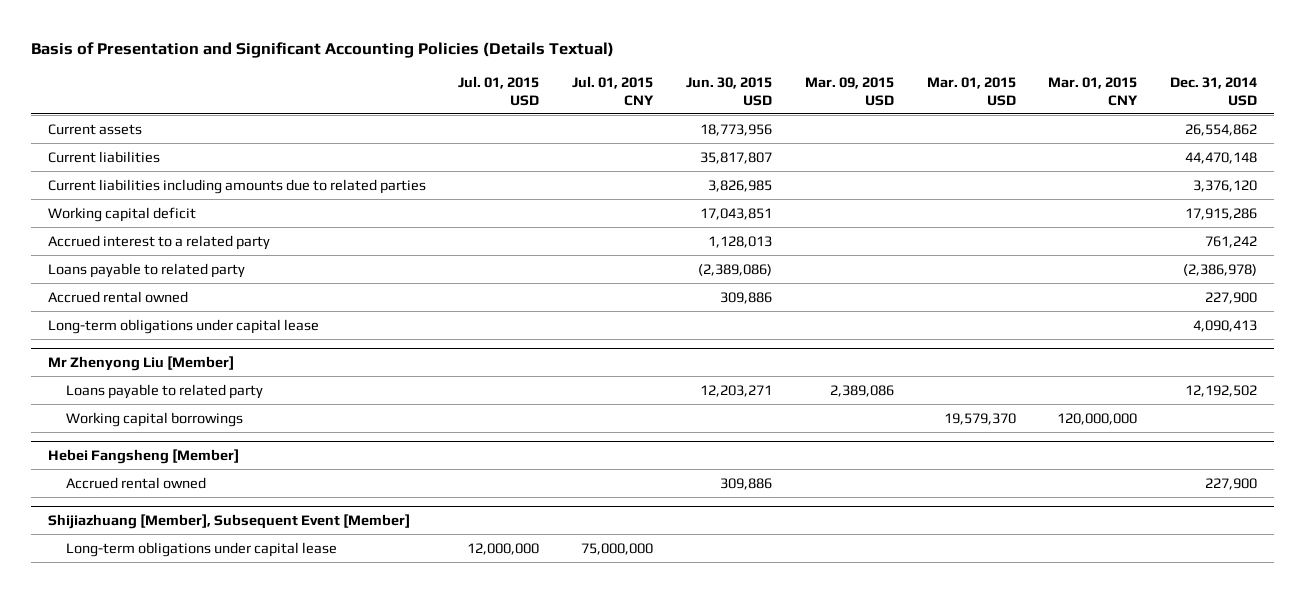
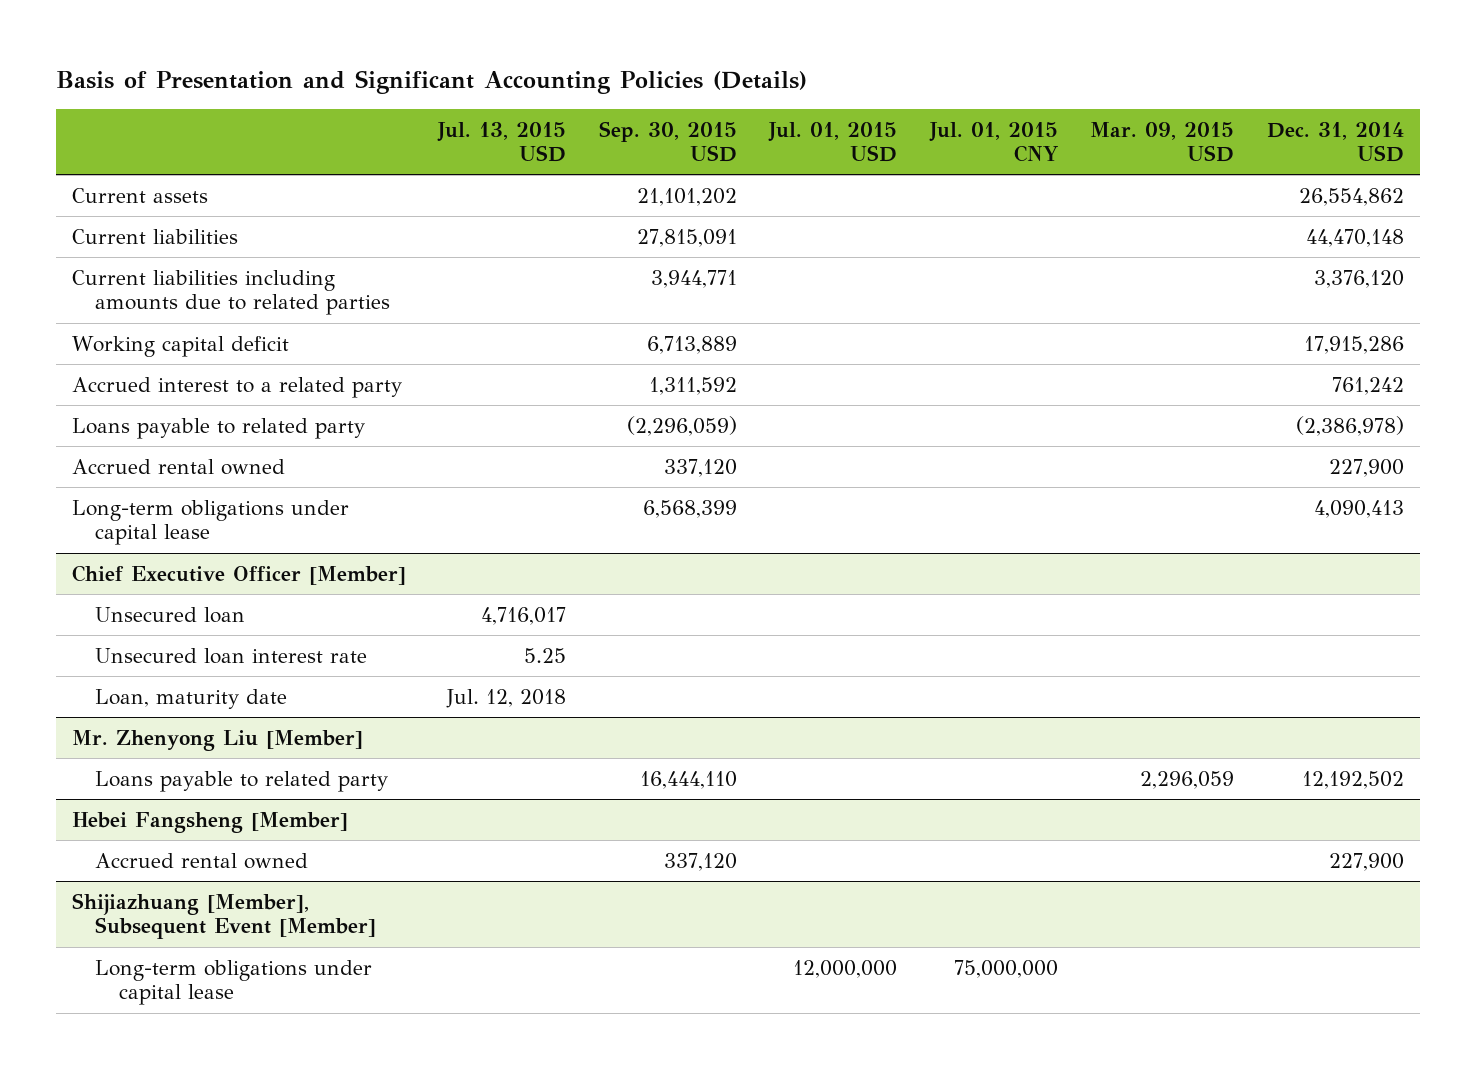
[31,41,615,58] Basis of Presentation and Significant Accounting Policies (Details Textual) -> [55,70,807,95] Basis of Presentation and Significant Accounting Policies (Details)
[686,76,773,106] Jun. 30, 2015 USD -> none
[926,76,1016,106] Mar. 01, 2015 USD -> none
[1048,76,1139,106] Mar. 01, 2015 CNY -> none
none -> [437,121,567,163] Jul. 13, 2015 USD
none -> [598,120,737,163] Sep. 30, 2015 USD
[66,411,244,427] Working capital borrowings -> none
none -> [71,564,406,585] Chief Executive Officer [Member]
none -> [95,606,246,623] Unsecured loan
none -> [95,647,368,664] Unsecured loan interest rate
none -> [95,688,288,709] Loan, maturity date
[47,355,234,371] Mr Zhenyong Liu [Member] -> [71,729,363,751] Mr. Zhenyong Liu [Member]
[829,384,894,397] 2,389,086 -> [1140,770,1235,789] 2,296,059

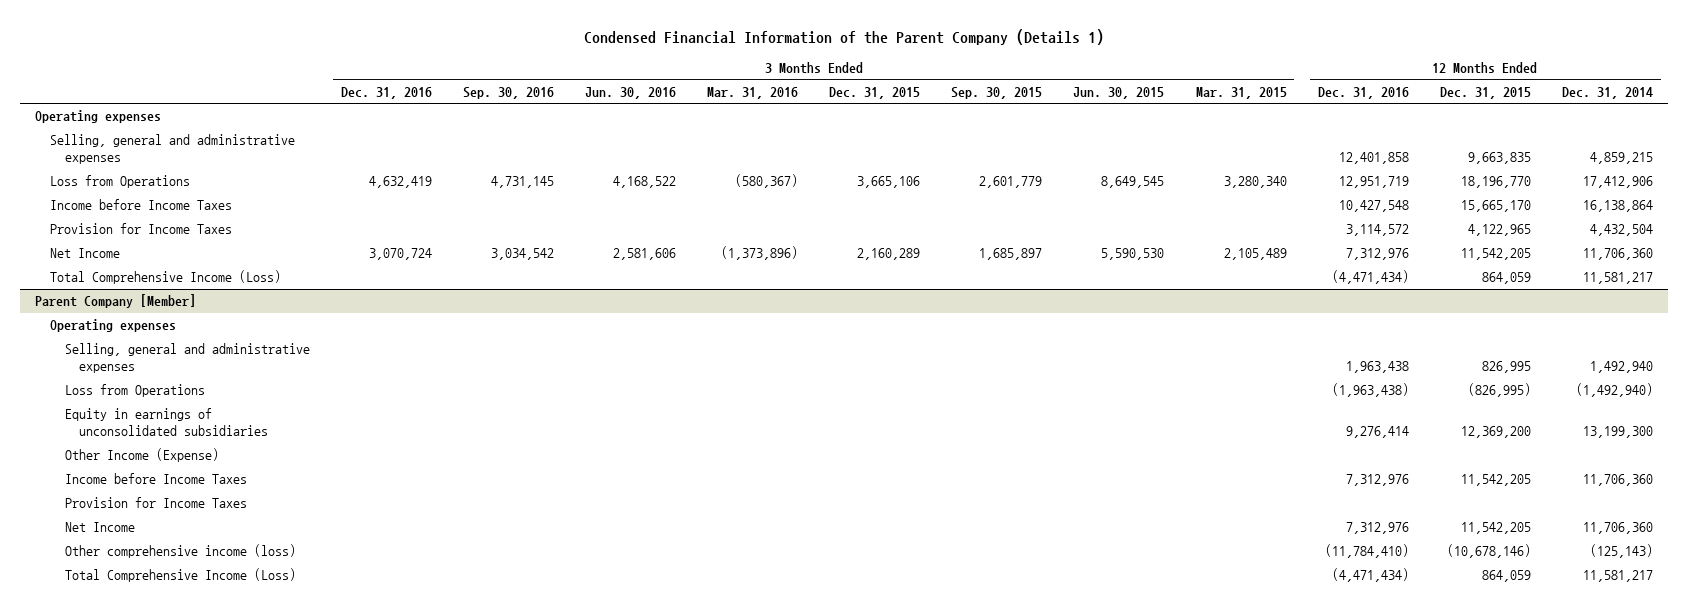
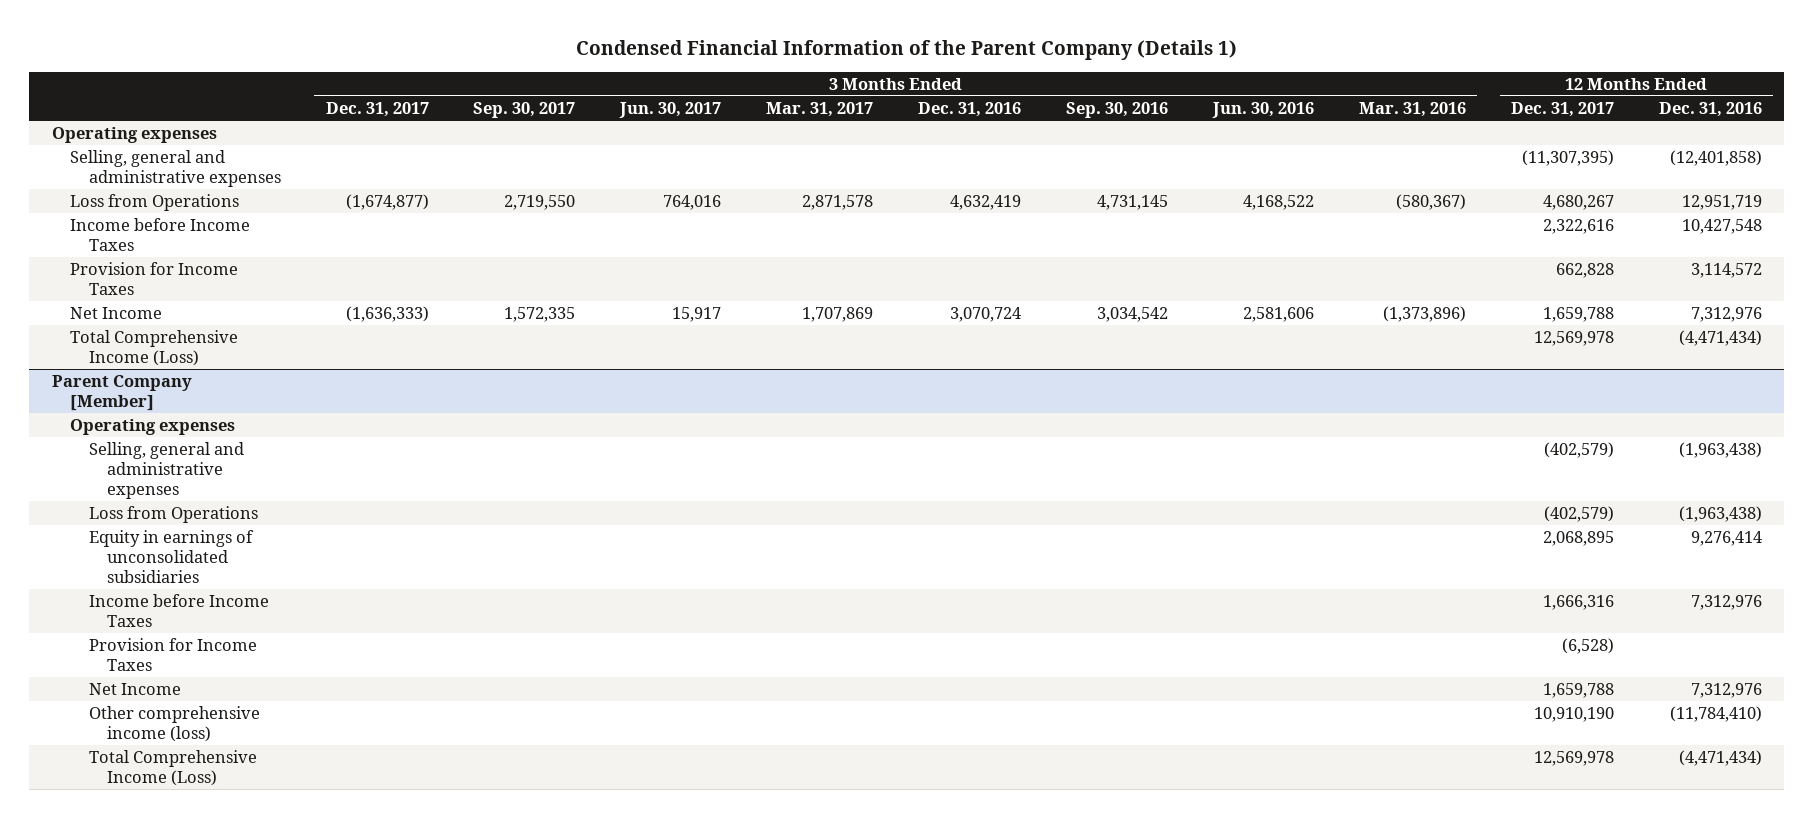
[829,87,921,100] Dec. 31, 2015 -> none
[951,87,1043,100] Sep. 30, 2015 -> none
[1073,87,1165,100] Jun. 30, 2015 -> none
[1195,87,1287,100] Mar. 31, 2015 -> none
[1439,87,1531,100] Dec. 31, 2015 -> none
[1561,87,1653,100] Dec. 31, 2014 -> none
none -> [325,102,429,118] Dec. 31, 2017
none -> [473,102,576,119] Sep. 30, 2017
none -> [619,102,722,119] Jun. 30, 2017
none -> [766,102,874,118] Mar. 31, 2017
none -> [1510,102,1614,118] Dec. 31, 2017
[1338,152,1409,165] 12,401,858 -> [1669,150,1762,167] (12,401,858)
[1345,361,1409,374] 1,963,438 -> [1678,442,1762,459] (1,963,438)
[64,448,219,463] Other Income (Expense) -> none

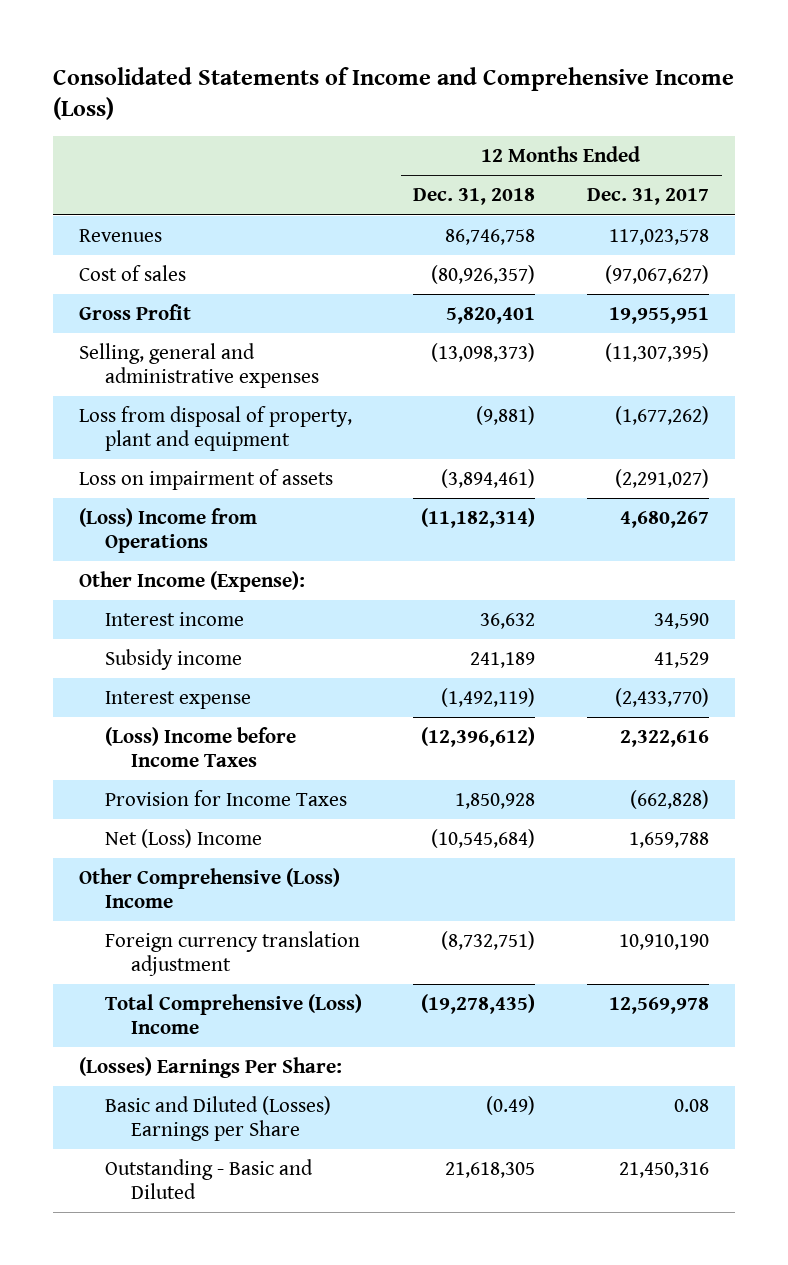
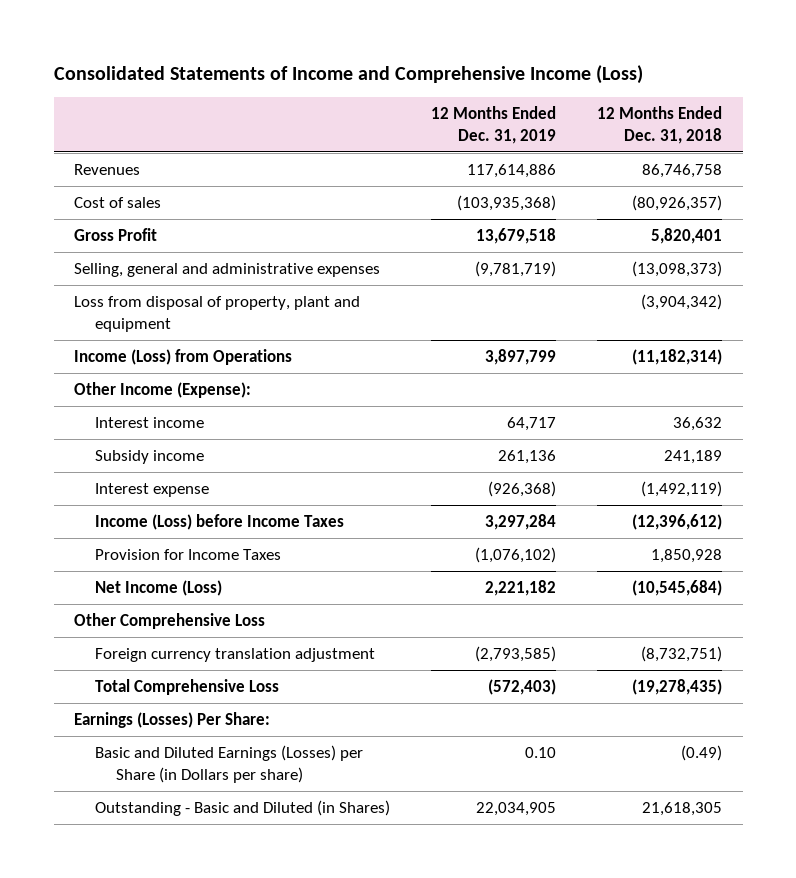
[586,188,709,206] Dec. 31, 2017 -> none
none -> [431,105,557,144] 12 Months Ended Dec. 31, 2019
[78,468,333,490] Loss on impairment of assets -> none
[476,405,536,425] (9,881) -> [641,293,723,310] (3,904,342)
[78,507,257,553] (Loss) Income from Operations -> [74,348,293,365] Income (Loss) from Operations
[104,726,296,767] (Loss) Income before Income Taxes -> [95,513,345,530] Income (Loss) before Income Taxes
[104,828,262,848] Net (Loss) Income -> [95,579,223,596] Net Income (Loss)
[78,867,340,908] Other Comprehensive (Loss) Income -> [74,612,266,629] Other Comprehensive Loss
[104,993,362,1034] Total Comprehensive (Loss) Income -> [95,678,280,695] Total Comprehensive Loss
[78,1056,342,1078] (Losses) Earnings Per Share: -> [74,711,271,728] Earnings (Losses) Per Share:
[104,1095,331,1141] Basic and Diluted (Losses) Earnings per Share -> [95,744,364,783] Basic and Diluted Earnings (Losses) per Share (in Dollars per share)
[104,1158,313,1199] Outstanding - Basic and Diluted -> [95,799,391,816] Outstanding - Basic and Diluted (in Shares)

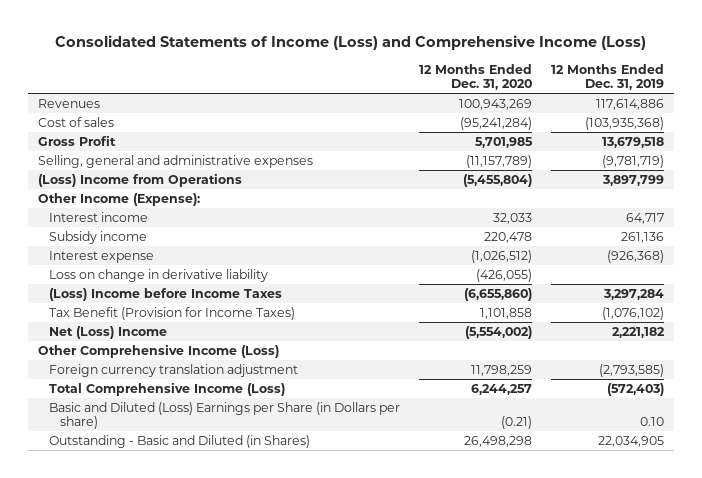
[53,64,643,84] Consolidated Statements of Income and Comprehensive Income (Loss) -> [55,35,647,51] Consolidated Statements of Income (Loss) and Comprehensive Income (Loss)
[597,105,723,144] 12 Months Ended Dec. 31, 2018 -> none
none -> [419,63,533,91] 12 Months Ended Dec. 31, 2020
[74,295,361,332] Loss from disposal of property, plant and equipment -> none
[74,348,293,365] Income (Loss) from Operations -> [37,172,242,187] (Loss) Income from Operations
none -> [48,268,268,282] Loss on change in derivative liability
[95,513,345,530] Income (Loss) before Income Taxes -> [48,287,282,301] (Loss) Income before Income Taxes
[95,548,282,560] Provision for Income Taxes -> [48,306,295,320] Tax Benefit (Provision for Income Taxes)
[95,579,223,596] Net Income (Loss) -> [48,325,167,339] Net (Loss) Income
[74,612,266,629] Other Comprehensive Loss -> [37,343,279,358] Other Comprehensive Income (Loss)
[74,711,271,728] Earnings (Losses) Per Share: -> none
[95,678,280,695] Total Comprehensive Loss -> [48,381,285,396] Total Comprehensive Income (Loss)
[95,744,364,783] Basic and Diluted Earnings (Losses) per Share (in Dollars per share) -> [48,401,400,430] Basic and Diluted (Loss) Earnings per Share (in Dollars per share)

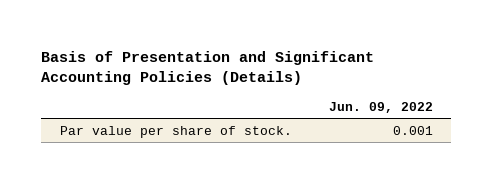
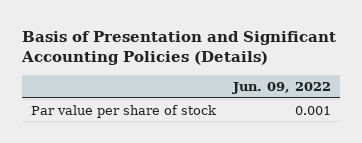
[59,125,292,138] Par value per share of stock. -> [30,104,216,118] Par value per share of stock

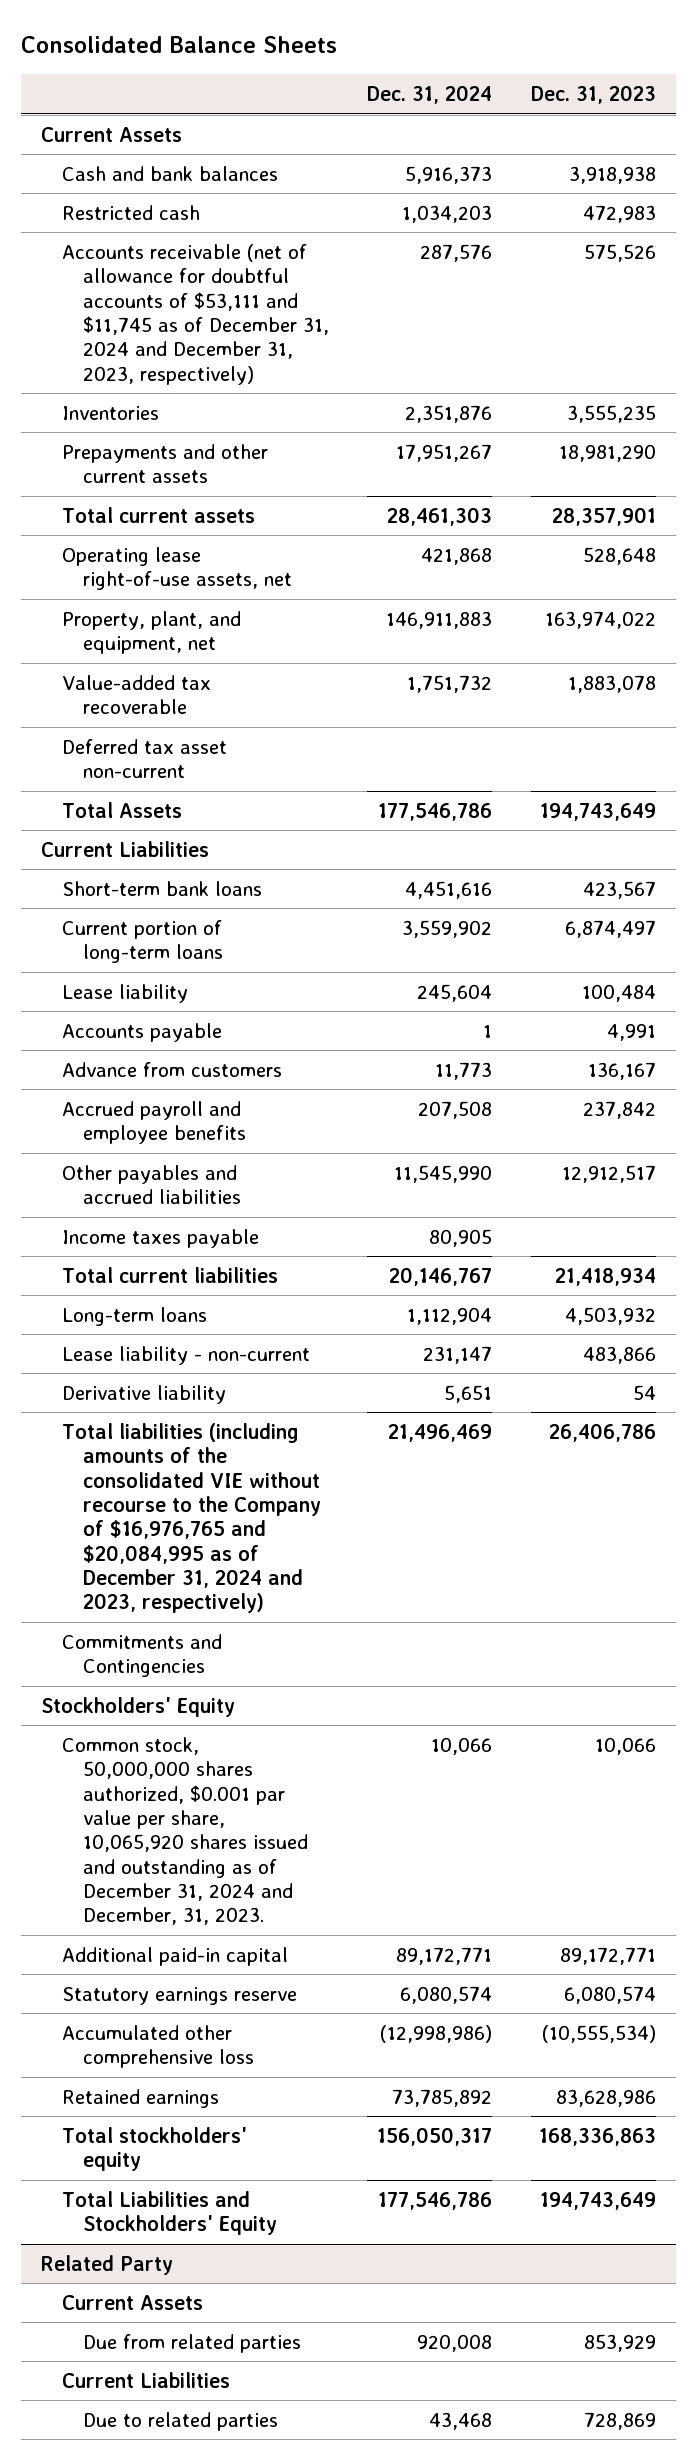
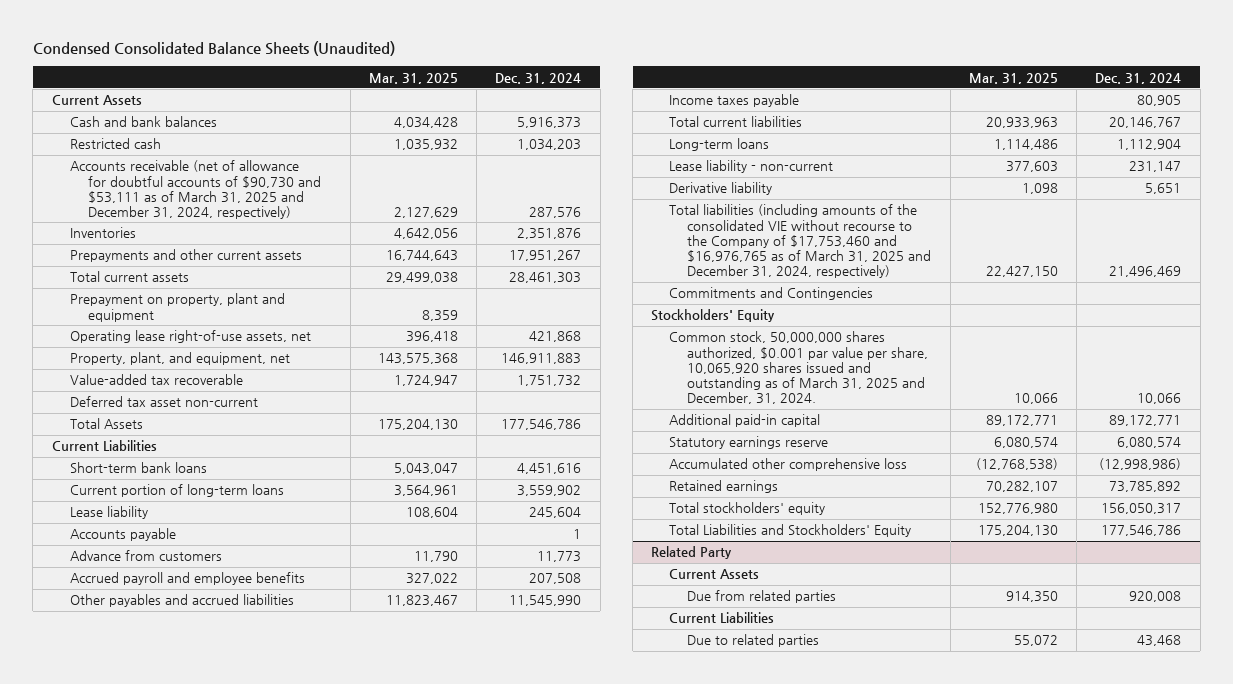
[21,36,338,54] Consolidated Balance Sheets -> [32,41,395,57] Condensed Consolidated Balance Sheets (Unaudited)
[531,84,657,104] Dec. 31, 2023 -> none
none -> [369,72,459,84] Mar. 31, 2025
[61,243,329,385] Accounts receivable (net of allowance for doubtful accounts of $53,111 and $11,745 as of December 31, 2024 and December 31, 2023, respectively) -> [69,160,321,220] Accounts receivable (net of allowance for doubtful accounts of $90,730 and $53,111 as of March 31, 2025 and December 31, 2024, respectively)
none -> [69,293,285,322] Prepayment on property, plant and equipment
[61,1422,321,1614] Total liabilities (including amounts of the consolidated VIE without recourse to the Company of $16,976,765 and $20,084,995 as of December 31, 2024 and 2023, respectively) -> [669,204,932,279] Total liabilities (including amounts of the consolidated VIE without recourse to the Company of $17,753,460 and $16,976,765 as of March 31, 2025 and December 31, 2024, respectively)
[61,1736,308,1926] Common stock, 50,000,000 shares authorized, $0.001 par value per share, 10,065,920 shares issued and outstanding as of December 31, 2024 and December, 31, 2023. -> [669,331,929,405] Common stock, 50,000,000 shares authorized, $0.001 par value per share, 10,065,920 shares issued and outstanding as of March 31, 2025 and December, 31, 2024.

